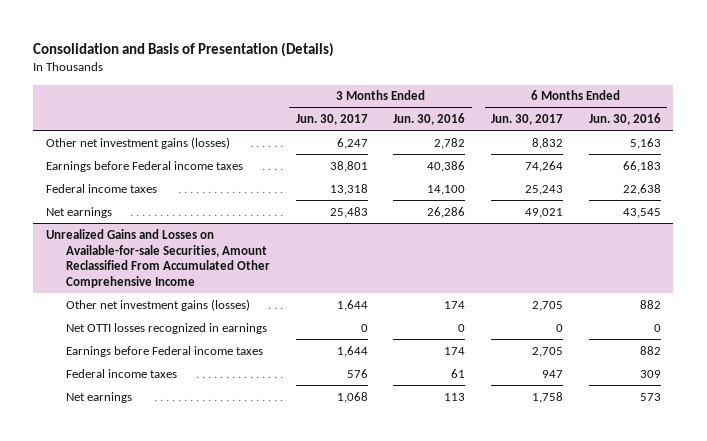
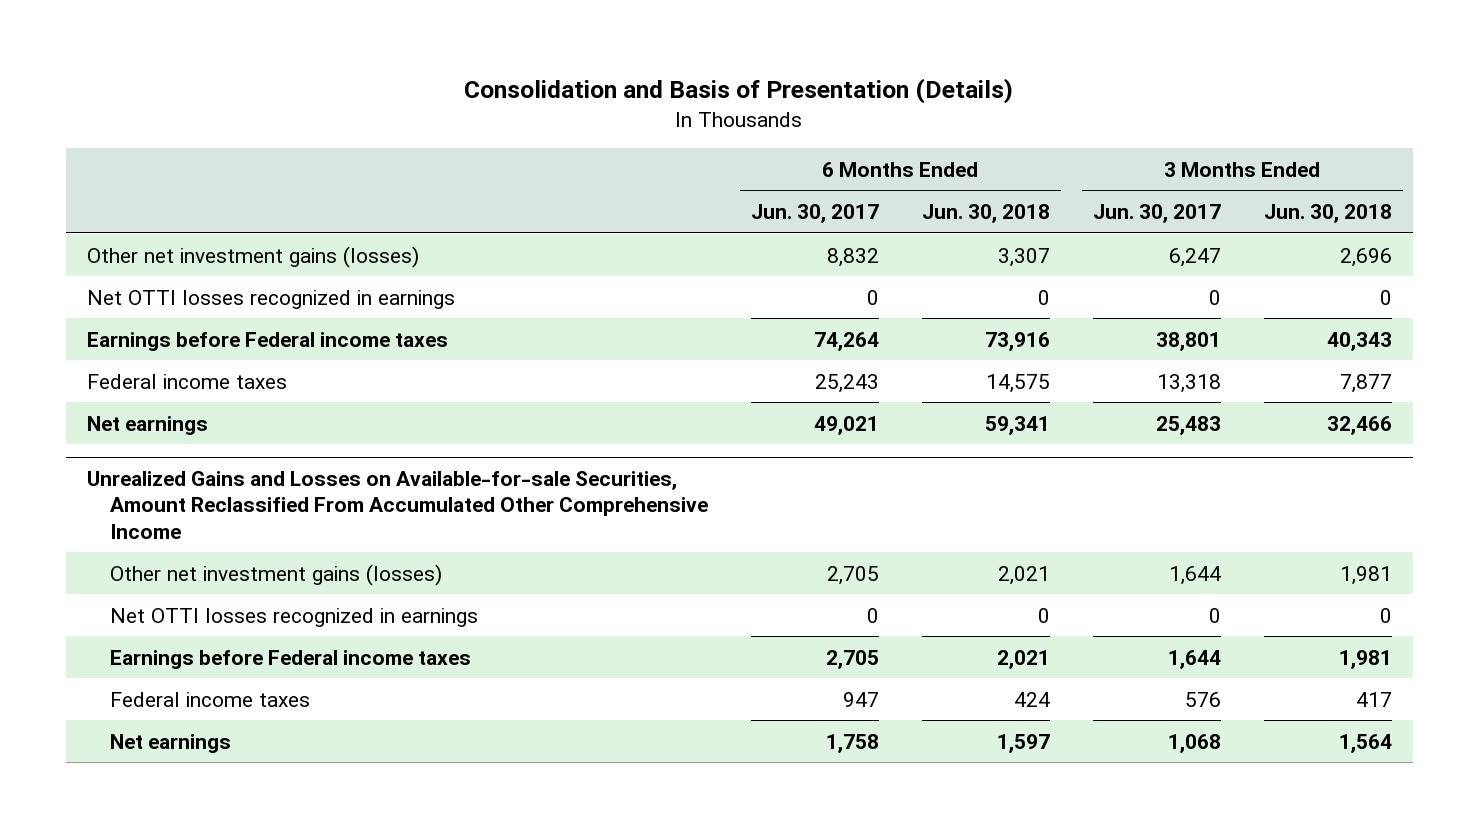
[393,113,466,126] Jun. 30, 2016 -> none
[588,113,661,126] Jun. 30, 2016 -> none
none -> [921,203,1050,223] Jun. 30, 2018
none -> [1263,203,1392,223] Jun. 30, 2018
none -> [87,289,456,309] Net OTTI losses recognized in earnings

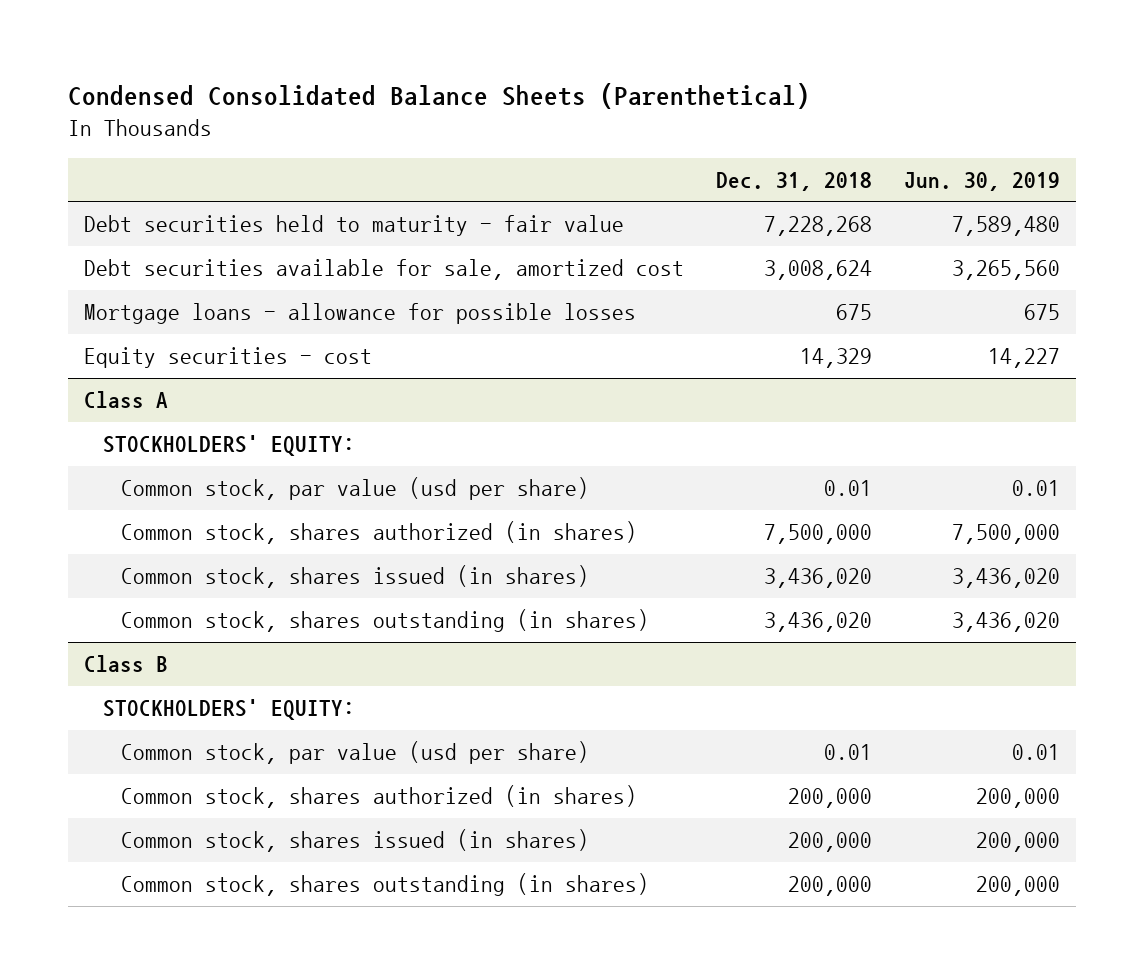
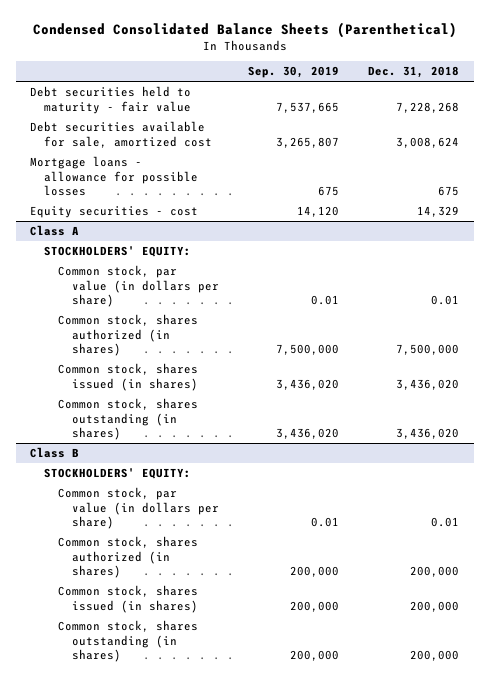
[903,172,1060,192] Jun. 30, 2019 -> none
none -> [248,66,340,79] Sep. 30, 2019
[121,477,590,501] Common stock, par value (usd per share) -> [58,265,220,308] Common stock, par value (in dollars per share)
[121,741,590,765] Common stock, par value (usd per share) -> [58,487,220,530] Common stock, par value (in dollars per share)

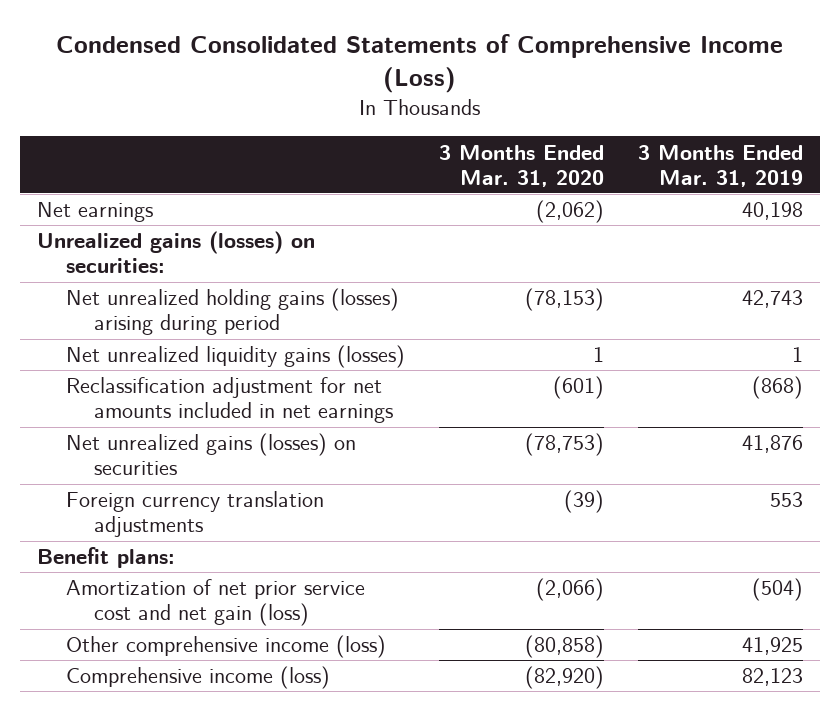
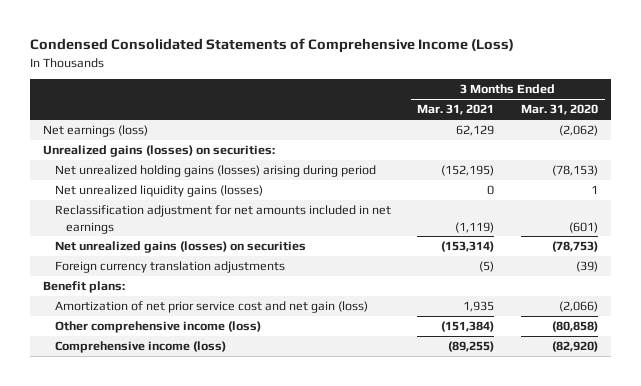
[637,144,803,187] 3 Months Ended Mar. 31, 2019 -> none
none -> [417,104,495,116] Mar. 31, 2021
[37,202,154,223] Net earnings -> [42,125,148,138] Net earnings (loss)

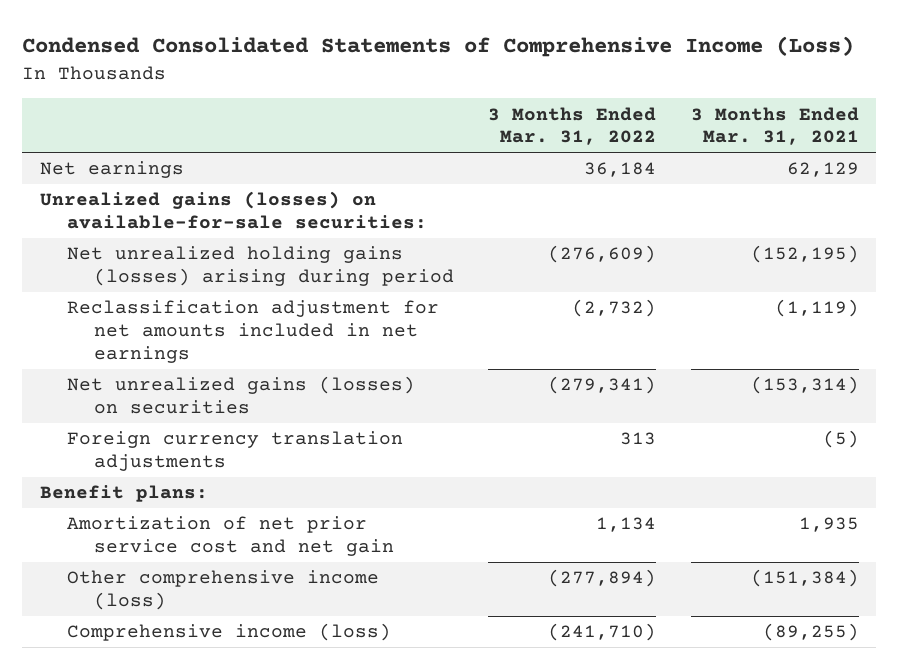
[521,104,599,116] Mar. 31, 2020 -> none
none -> [488,106,657,146] 3 Months Ended Mar. 31, 2022
[42,125,148,138] Net earnings (loss) -> [39,161,184,179] Net earnings
[42,145,275,158] Unrealized gains (losses) on securities: -> [39,191,427,229] Unrealized gains (losses) on available-for-sale securities:
[54,185,263,198] Net unrealized liquidity gains (losses) -> none
[54,301,368,314] Amortization of net prior service cost and net gain (loss) -> [66,516,394,556] Amortization of net prior service cost and net gain

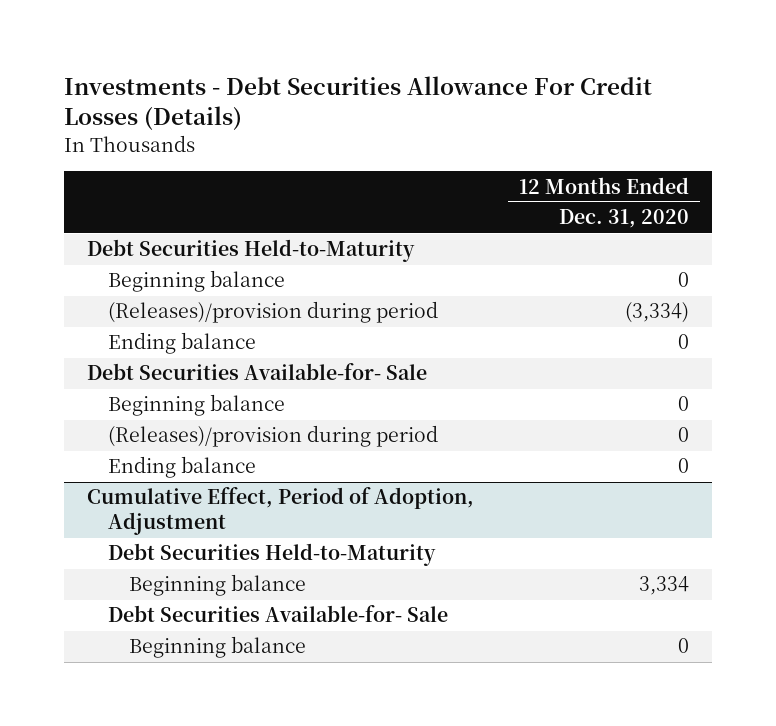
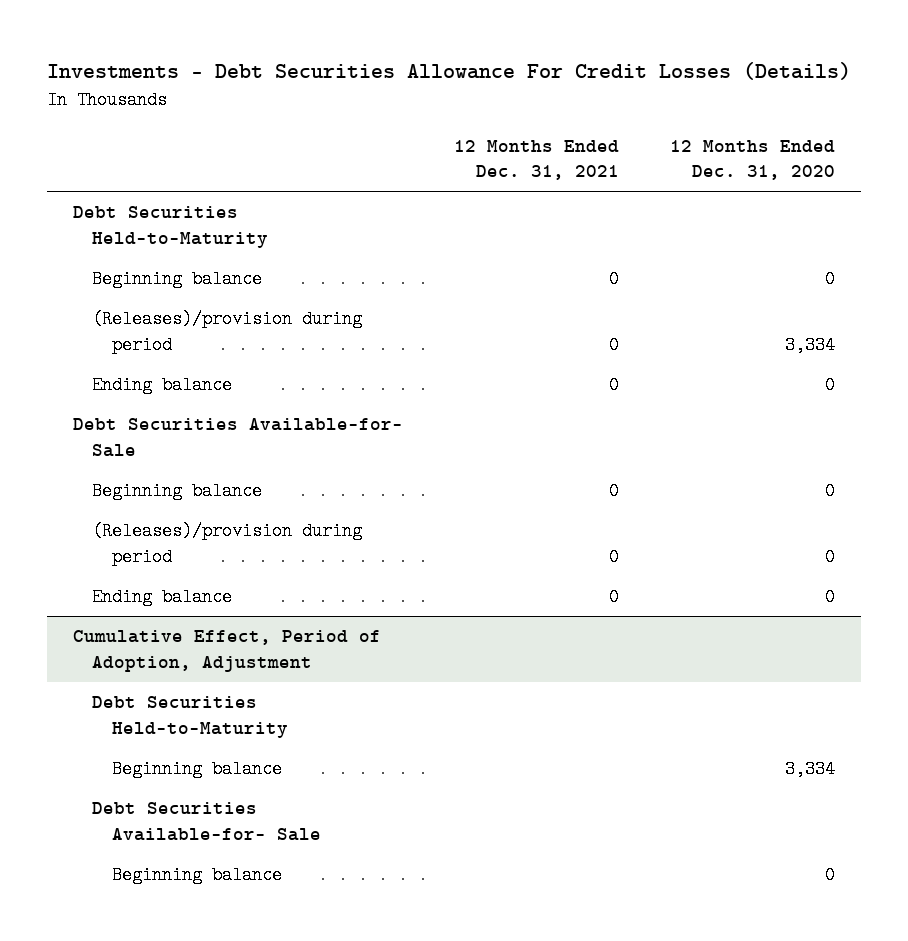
none -> [453,139,619,181] 12 Months Ended Dec. 31, 2021
[625,302,690,324] (3,334) -> [784,335,835,354] 3,334

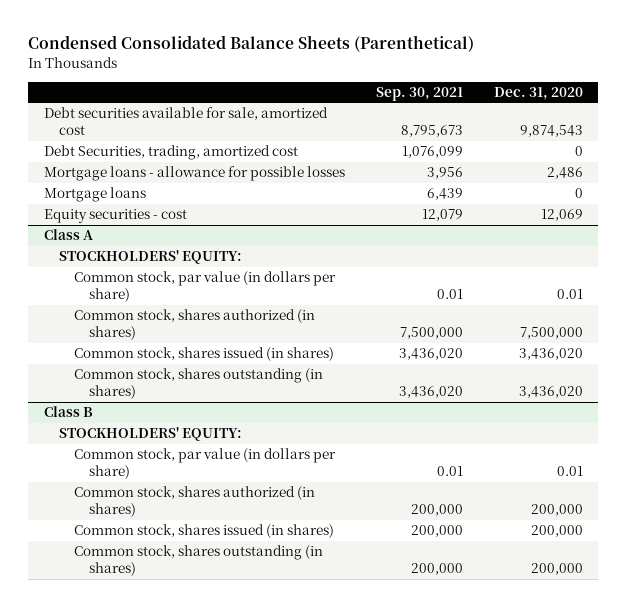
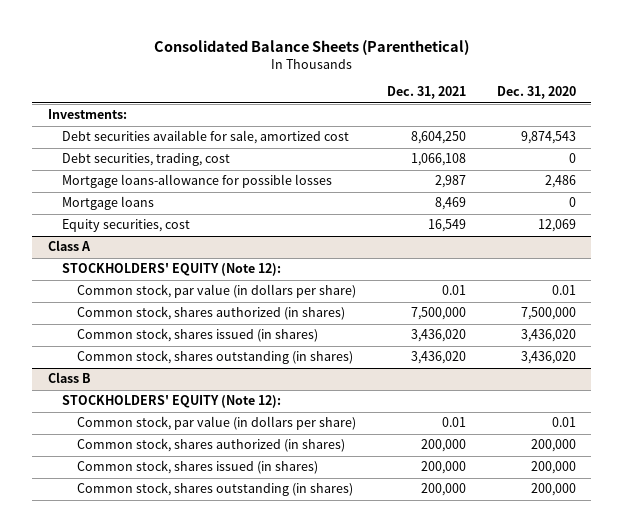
[28,35,475,53] Condensed Consolidated Balance Sheets (Parenthetical) -> [153,39,469,55] Consolidated Balance Sheets (Parenthetical)
[375,86,463,101] Sep. 30, 2021 -> none
none -> [386,86,466,100] Dec. 31, 2021
none -> [47,109,127,120] Investments:
[43,145,298,161] Debt Securities, trading, amortized cost -> [62,153,231,167] Debt securities, trading, cost
[43,166,345,182] Mortgage loans - allowance for possible losses -> [62,174,333,189] Mortgage loans-allowance for possible losses
[43,209,187,224] Equity securities - cost -> [62,219,191,233] Equity securities, cost
[58,250,242,265] STOCKHOLDERS' EQUITY: -> [62,263,282,277] STOCKHOLDERS' EQUITY (Note 12):
[58,427,242,442] STOCKHOLDERS' EQUITY: -> [62,395,282,409] STOCKHOLDERS' EQUITY (Note 12):

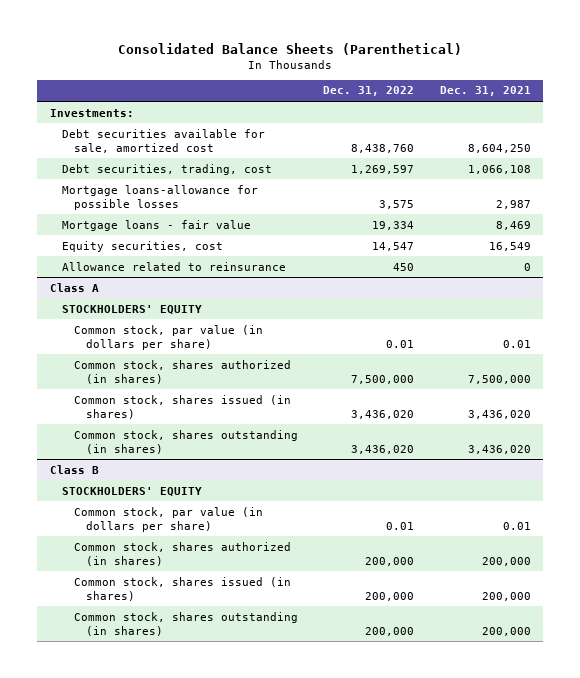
[496,86,576,100] Dec. 31, 2020 -> none
none -> [323,86,415,97] Dec. 31, 2022
[62,196,155,211] Mortgage loans -> [61,219,251,231] Mortgage loans - fair value
none -> [61,261,286,271] Allowance related to reinsurance
[62,263,282,277] STOCKHOLDERS' EQUITY (Note 12): -> [61,304,202,314] STOCKHOLDERS' EQUITY
[62,395,282,409] STOCKHOLDERS' EQUITY (Note 12): -> [61,486,202,496] STOCKHOLDERS' EQUITY

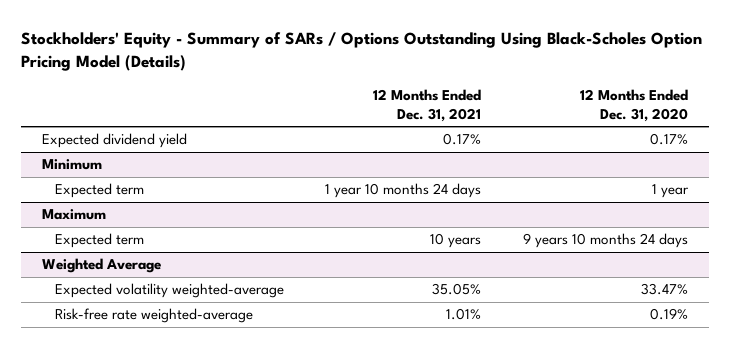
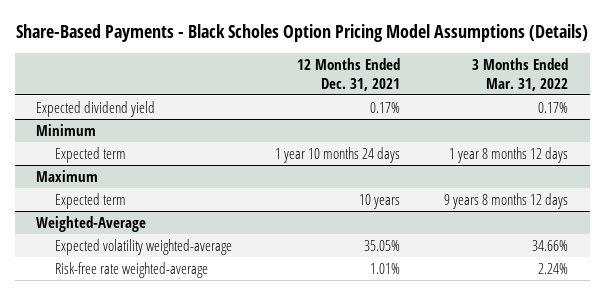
[21,32,703,72] Stockholders' Equity - Summary of SARs / Options Outstanding Using Black-Scholes Option Pricing Model (Details) -> [16,23,589,42] Share-Based Payments - Black Scholes Option Pricing Model Assumptions (Details)
[579,88,688,122] 12 Months Ended Dec. 31, 2020 -> none
none -> [471,57,568,91] 3 Months Ended Mar. 31, 2022
[41,258,161,274] Weighted Average -> [36,215,147,232] Weighted-Average

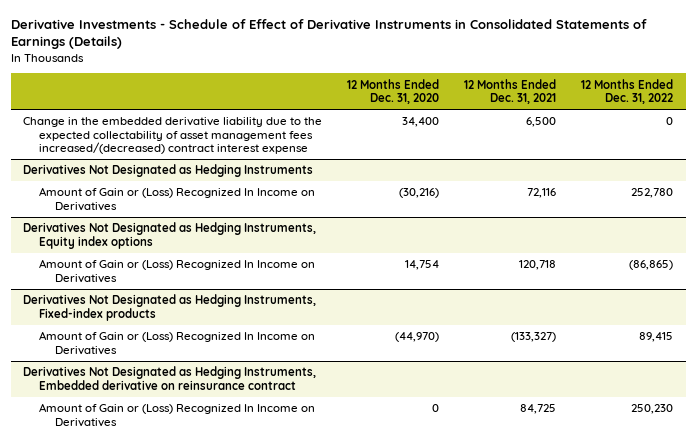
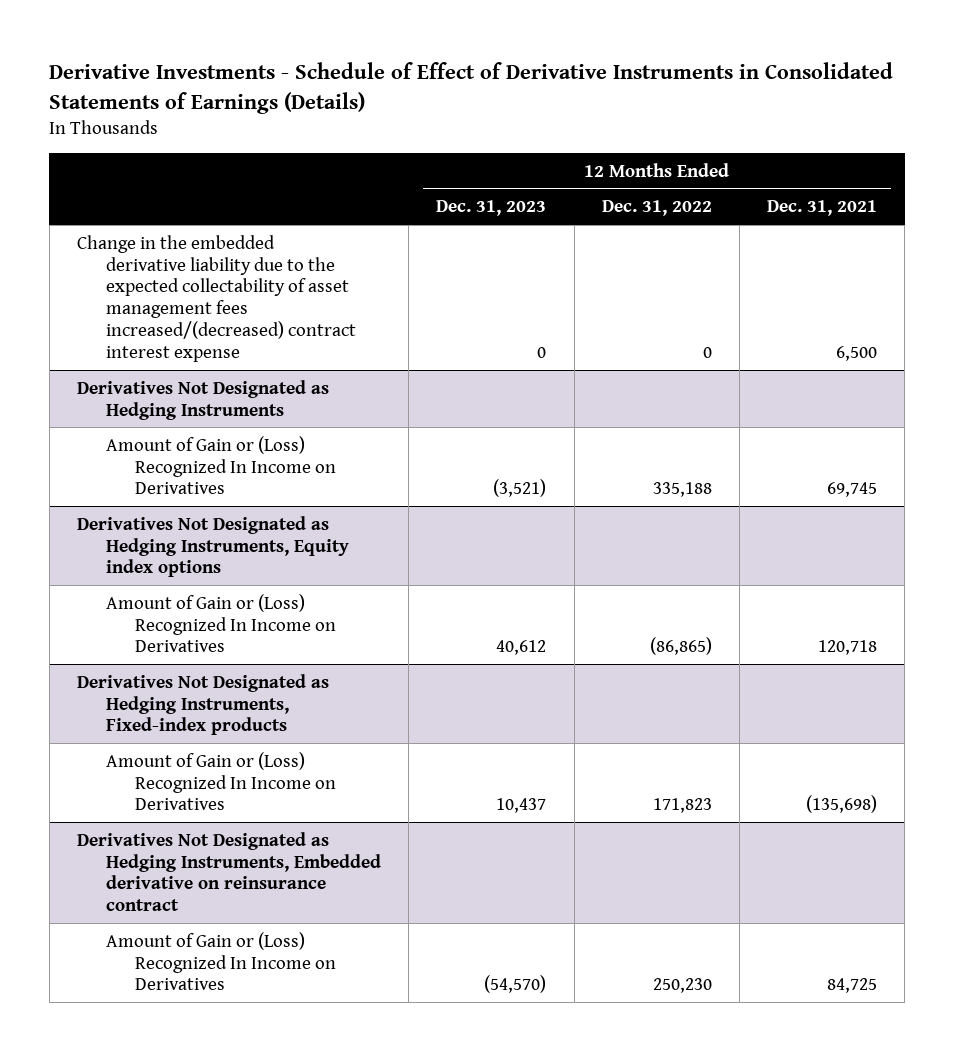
[347,78,440,105] 12 Months Ended Dec. 31, 2020 -> none
none -> [436,200,547,217] Dec. 31, 2023
[527,188,557,199] 72,116 -> [826,482,877,498] 69,745
[631,188,674,199] 252,780 -> [652,482,712,498] 335,188
[511,332,557,343] (133,327) -> [805,795,877,814] (135,698)
[639,332,674,343] 89,415 -> [652,798,712,814] 171,823

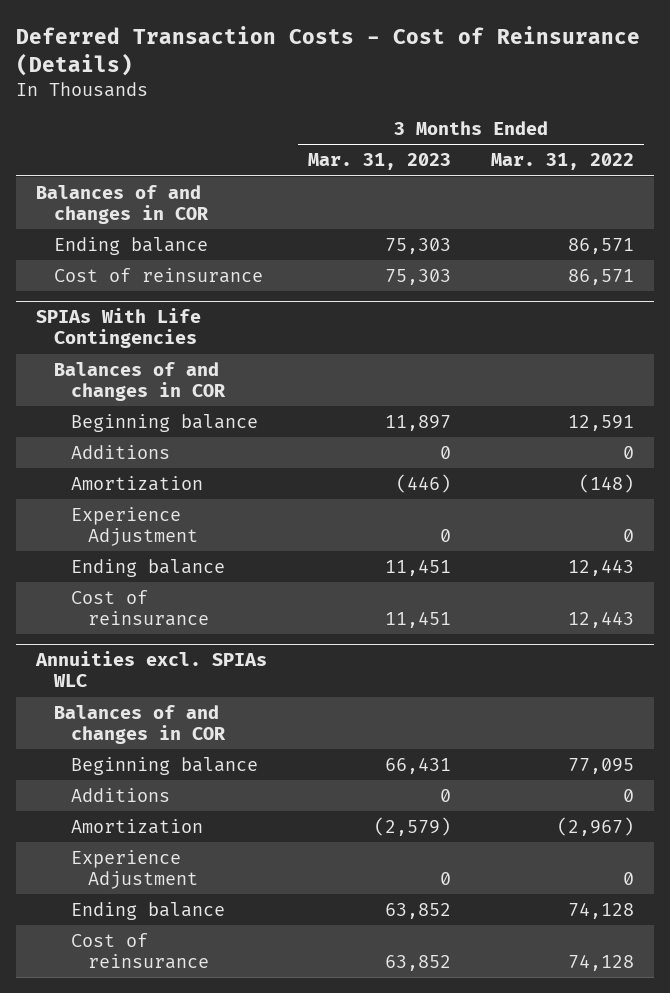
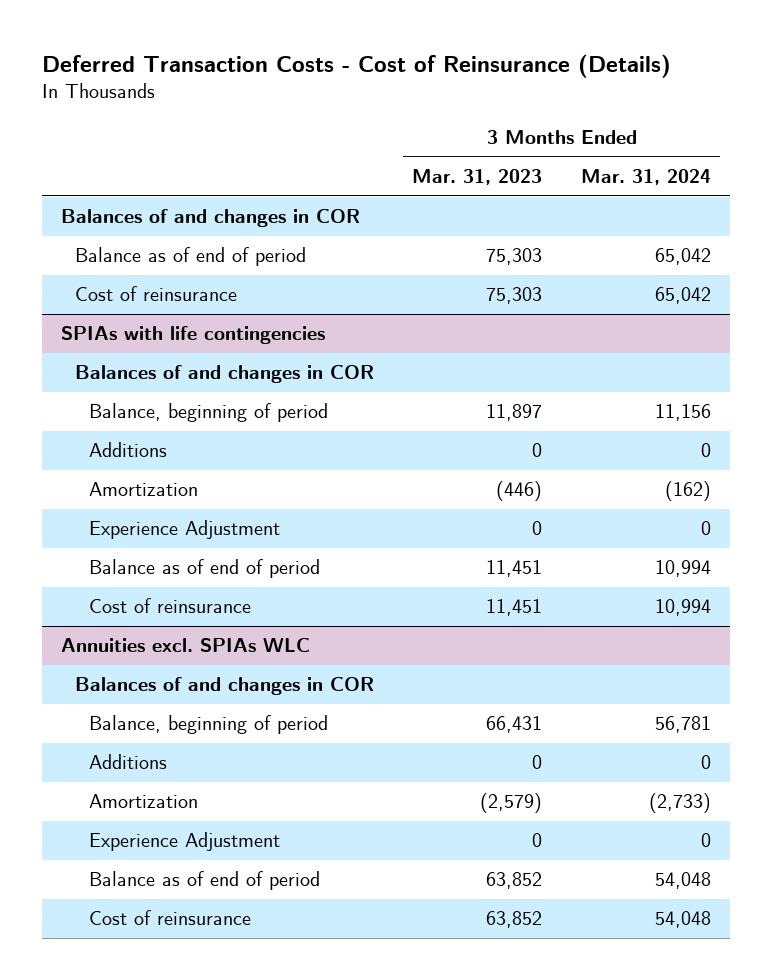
[491,153,635,171] Mar. 31, 2022 -> none
none -> [580,168,711,185] Mar. 31, 2024
[53,236,208,255] Ending balance -> [75,247,307,267] Balance as of end of period
[36,308,202,349] SPIAs With Life Contingencies -> [61,326,326,345] SPIAs with life contingencies
[70,413,258,432] Beginning balance -> [89,403,329,423] Balance, beginning of period
[70,558,225,577] Ending balance -> [89,559,321,579] Balance as of end of period
[70,756,258,775] Beginning balance -> [89,715,329,735] Balance, beginning of period
[70,901,225,920] Ending balance -> [89,871,321,891] Balance as of end of period

